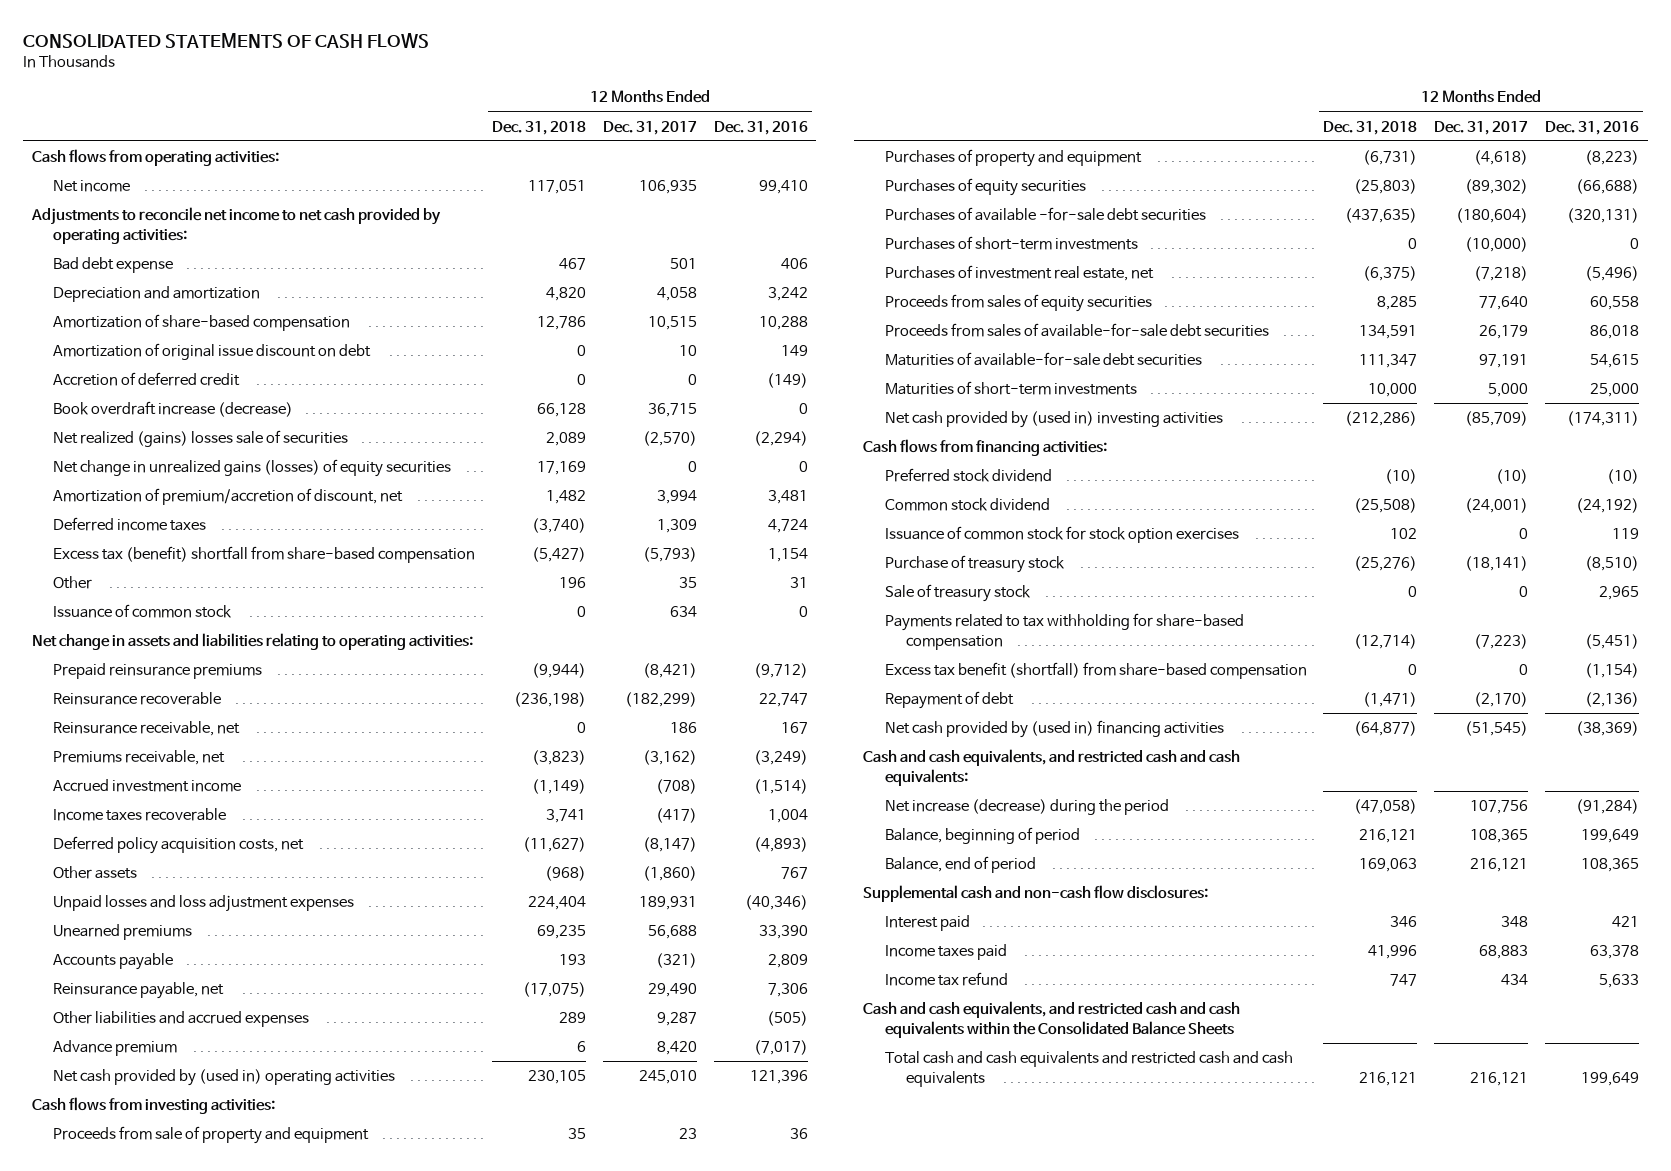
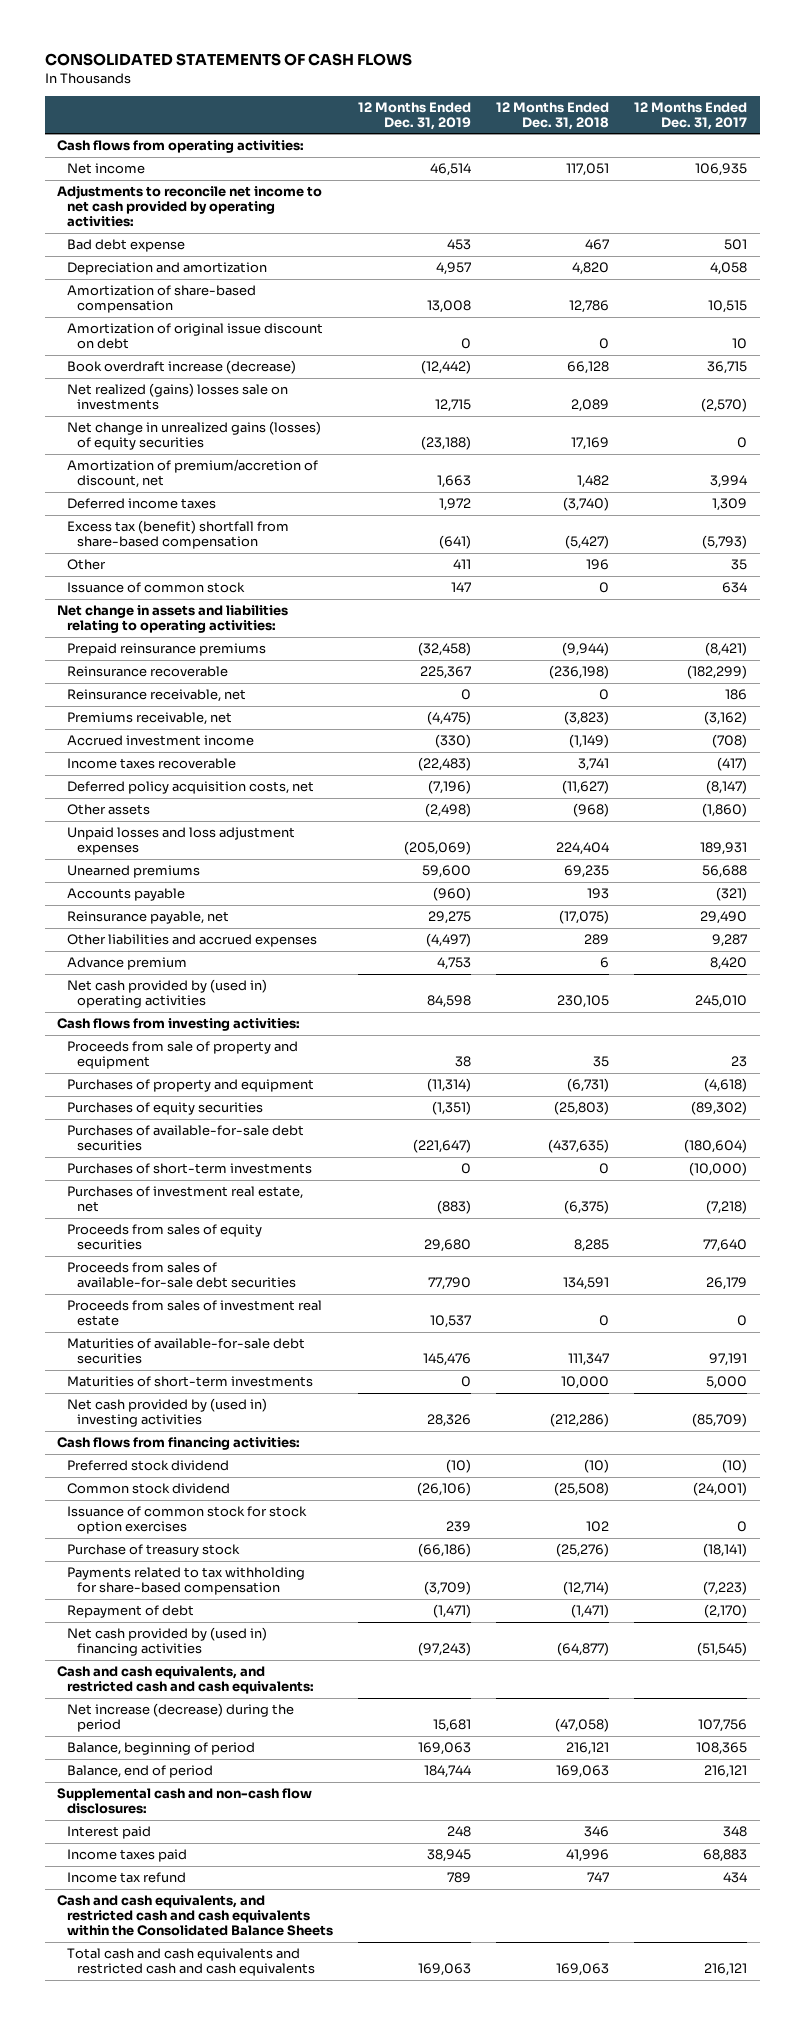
[713,120,808,135] Dec. 31, 2016 -> none
none -> [358,101,472,130] 12 Months Ended Dec. 31, 2019
[53,372,241,387] Accretion of deferred credit -> none
[53,430,349,448] Net realized (gains) losses sale of securities -> [66,383,288,411] Net realized (gains) losses sale on investments
[884,207,1206,222] Purchases of available -for-sale debt securities -> [66,1125,304,1152] Purchases of available-for-sale debt securities
none -> [66,1300,322,1327] Proceeds from sales of investment real estate
[884,584,1031,603] Sale of treasury stock -> none
[884,662,1307,680] Excess tax benefit (shortfall) from share-based compensation -> none
[1359,1071,1418,1086] 216,121 -> [556,1963,610,1977] 169,063

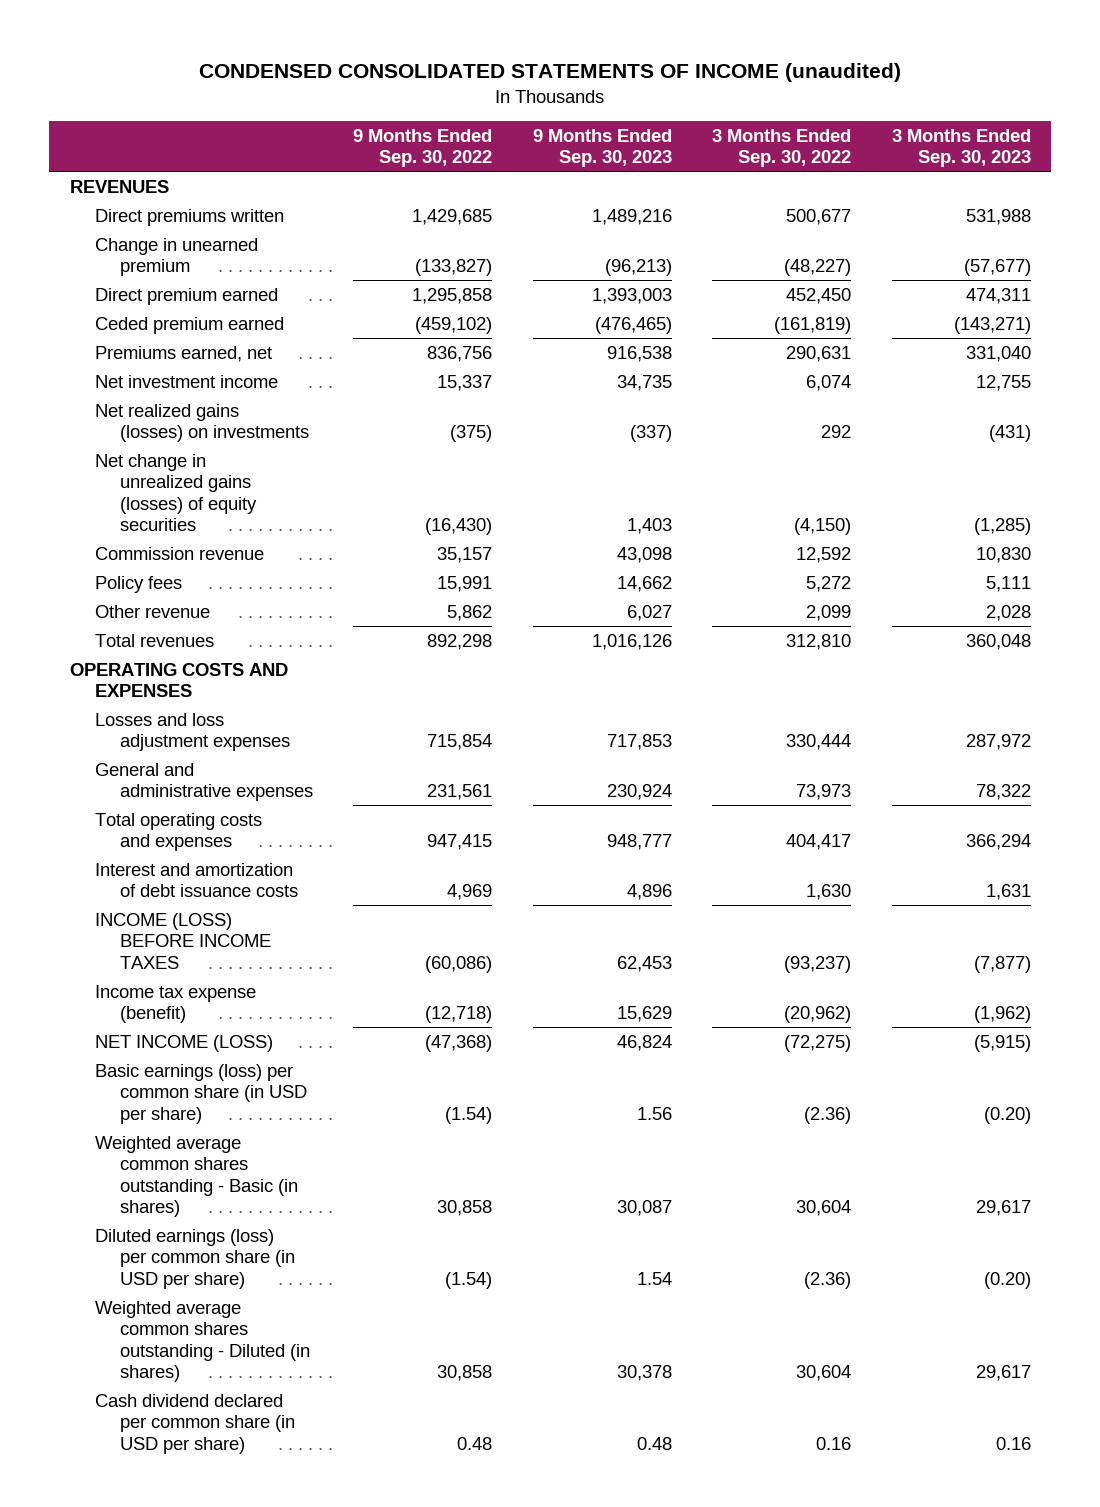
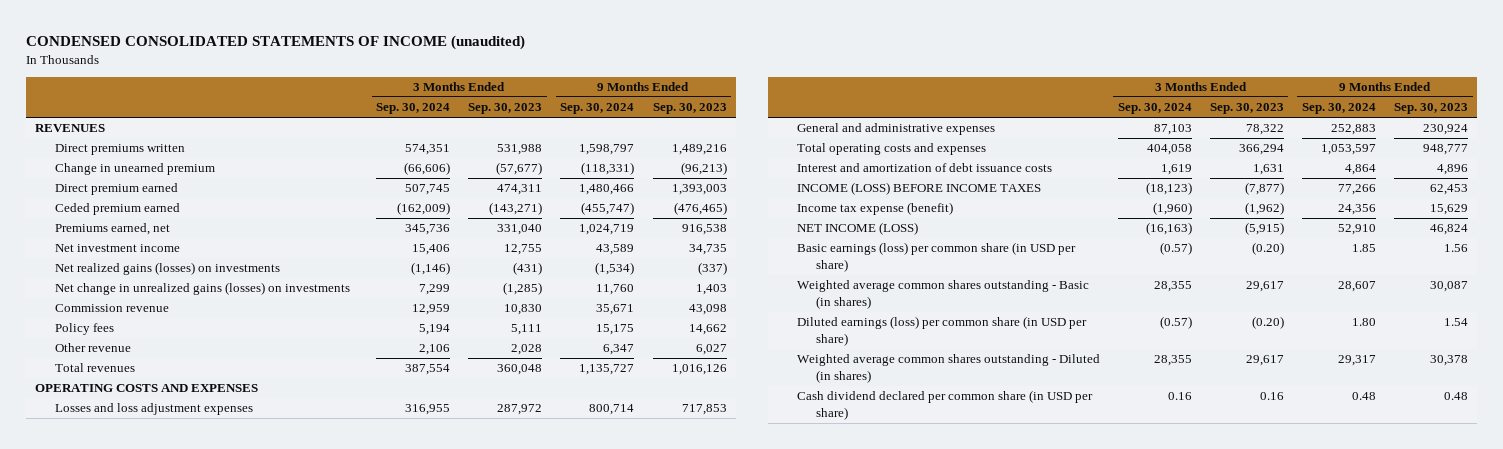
[353,128,493,168] 9 Months Ended Sep. 30, 2022 -> none
[712,128,852,168] 3 Months Ended Sep. 30, 2022 -> none
none -> [376,103,451,115] Sep. 30, 2024
none -> [560,103,635,115] Sep. 30, 2024
[94,453,257,532] Net change in unrealized gains (losses) of equity securities -> [55,282,351,296] Net change in unrealized gains (losses) on investments

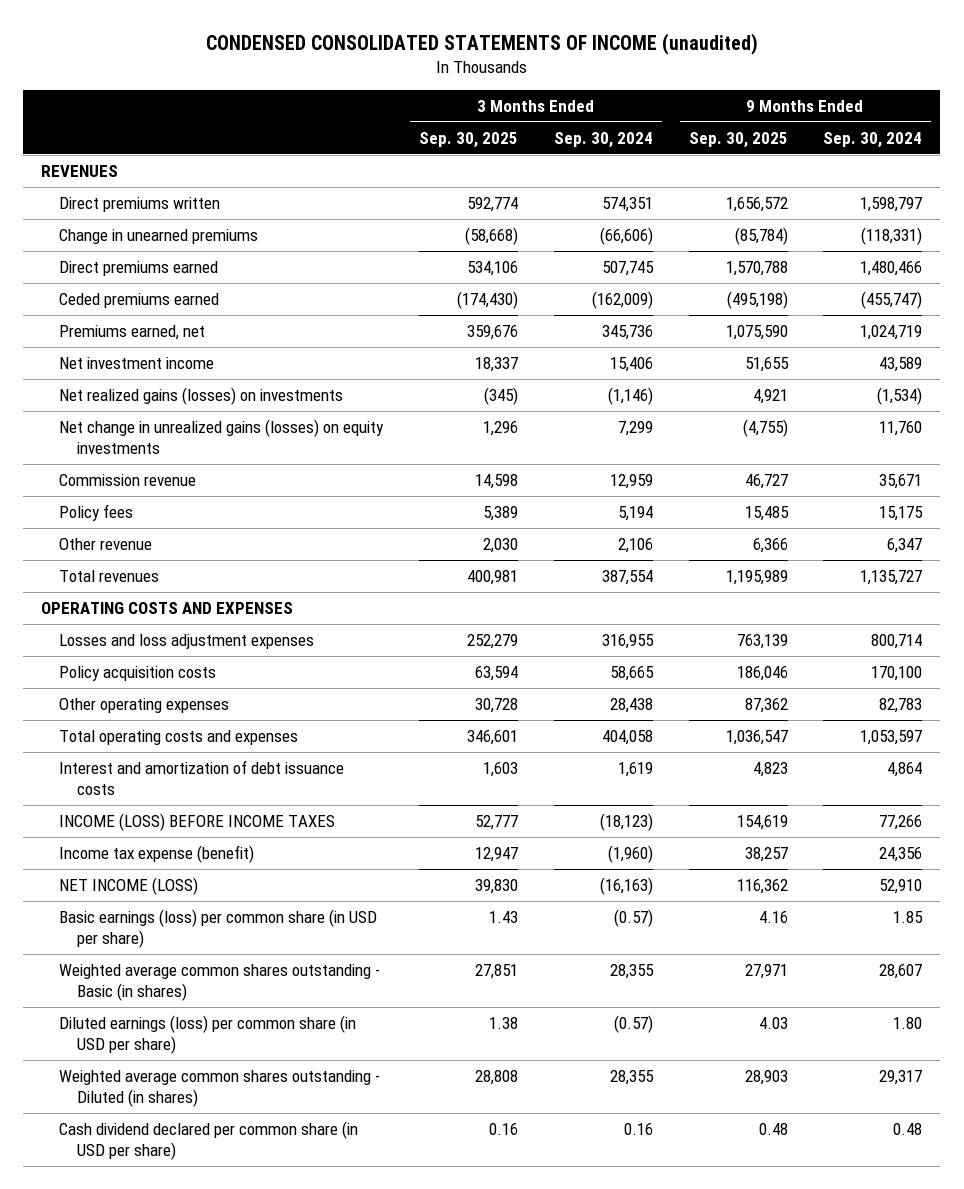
[468,103,543,115] Sep. 30, 2023 -> none
[652,103,727,115] Sep. 30, 2023 -> none
none -> [418,131,518,148] Sep. 30, 2025
none -> [688,131,788,148] Sep. 30, 2025
[55,163,216,176] Change in unearned premium -> [59,229,259,245] Change in unearned premiums
[55,183,179,196] Direct premium earned -> [59,261,219,277] Direct premiums earned
[55,203,181,216] Ceded premium earned -> [59,293,220,309] Ceded premiums earned
[55,282,351,296] Net change in unrealized gains (losses) on investments -> [59,419,385,455] Net change in unrealized gains (losses) on equity investments
[796,123,995,136] General and administrative expenses -> none
none -> [59,666,217,682] Policy acquisition costs
none -> [59,698,230,714] Other operating expenses

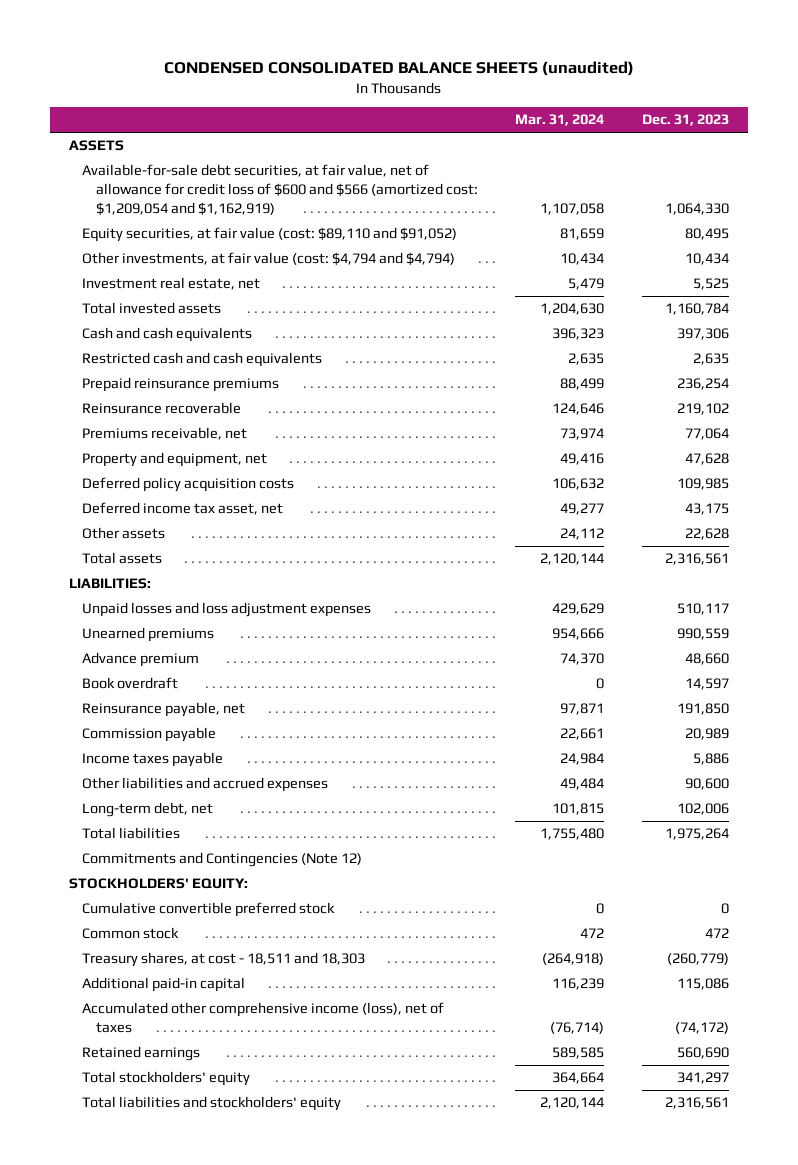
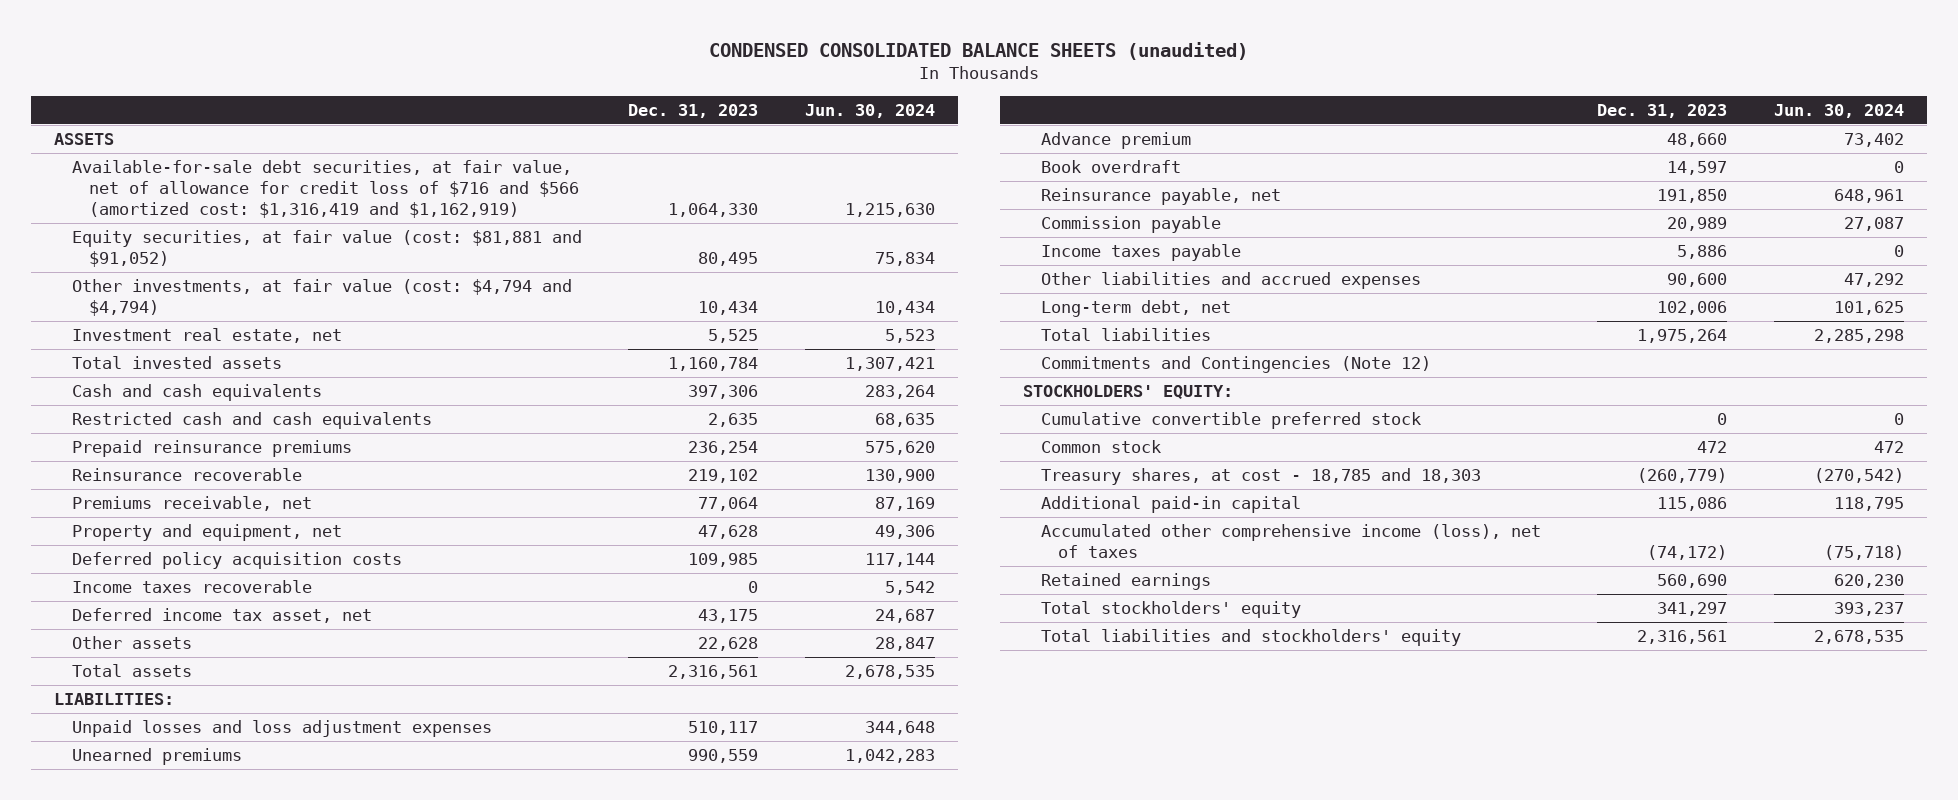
[515,114,605,127] Mar. 31, 2024 -> none
none -> [804,103,935,118] Jun. 30, 2024
[82,164,478,217] Available-for-sale debt securities, at fair value, net of allowance for credit loss of $600 and $566 (amortized cost: $1,209,054 and $1,162,919) -> [71,160,580,218] Available-for-sale debt securities, at fair value, net of allowance for credit loss of $716 and $566 (amortized cost: $1,316,419 and $1,162,919)
[82,227,458,243] Equity securities, at fair value (cost: $89,110 and $91,052) -> [71,230,582,268] Equity securities, at fair value (cost: $81,881 and $91,052)
none -> [71,580,312,594] Income taxes recoverable
[82,952,366,968] Treasury shares, at cost - 18,511 and 18,303 -> [1040,468,1481,486] Treasury shares, at cost - 18,785 and 18,303

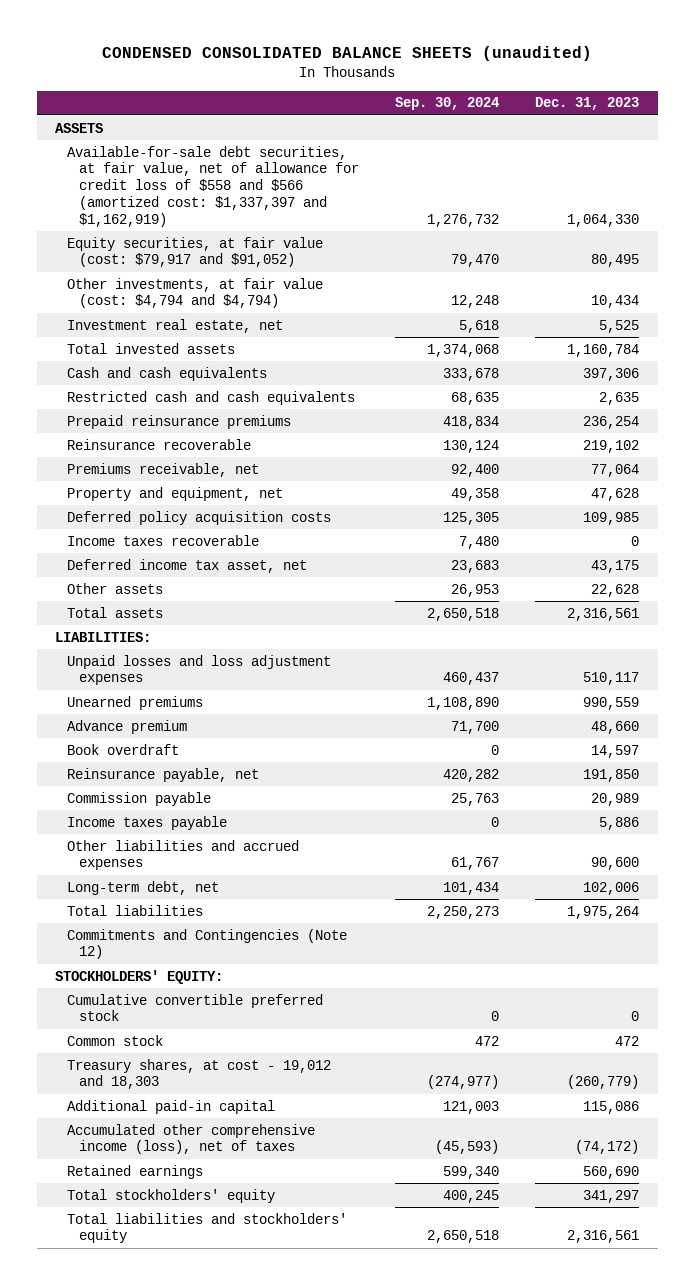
[804,103,935,118] Jun. 30, 2024 -> none
none -> [395,97,500,111] Sep. 30, 2024
[71,160,580,218] Available-for-sale debt securities, at fair value, net of allowance for credit loss of $716 and $566 (amortized cost: $1,316,419 and $1,162,919) -> [66,145,359,227] Available-for-sale debt securities, at fair value, net of allowance for credit loss of $558 and $566 (amortized cost: $1,337,397 and $1,162,919)
[71,230,582,268] Equity securities, at fair value (cost: $81,881 and $91,052) -> [66,236,323,268] Equity securities, at fair value (cost: $79,917 and $91,052)
[1040,468,1481,486] Treasury shares, at cost - 18,785 and 18,303 -> [66,1058,331,1090] Treasury shares, at cost - 19,012 and 18,303

